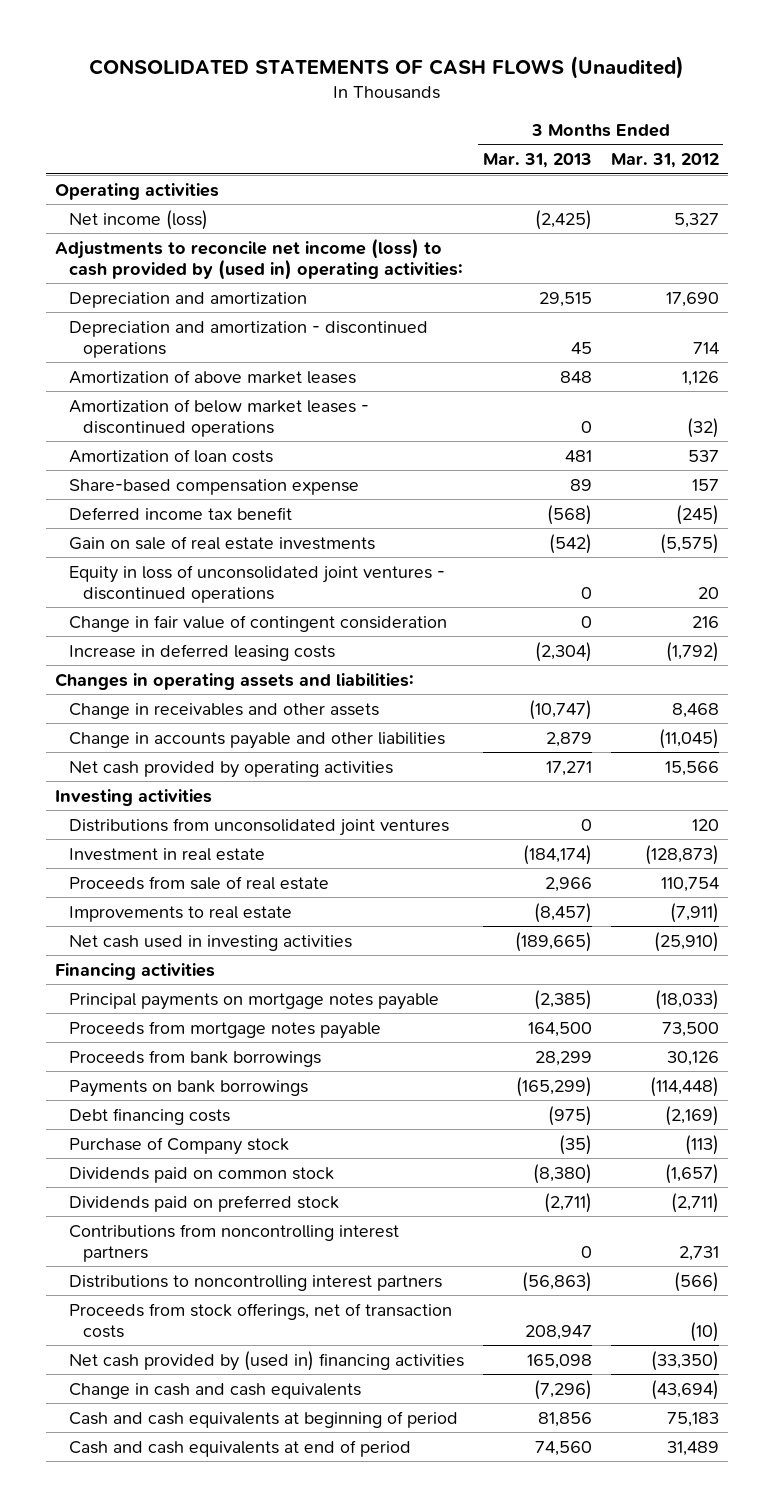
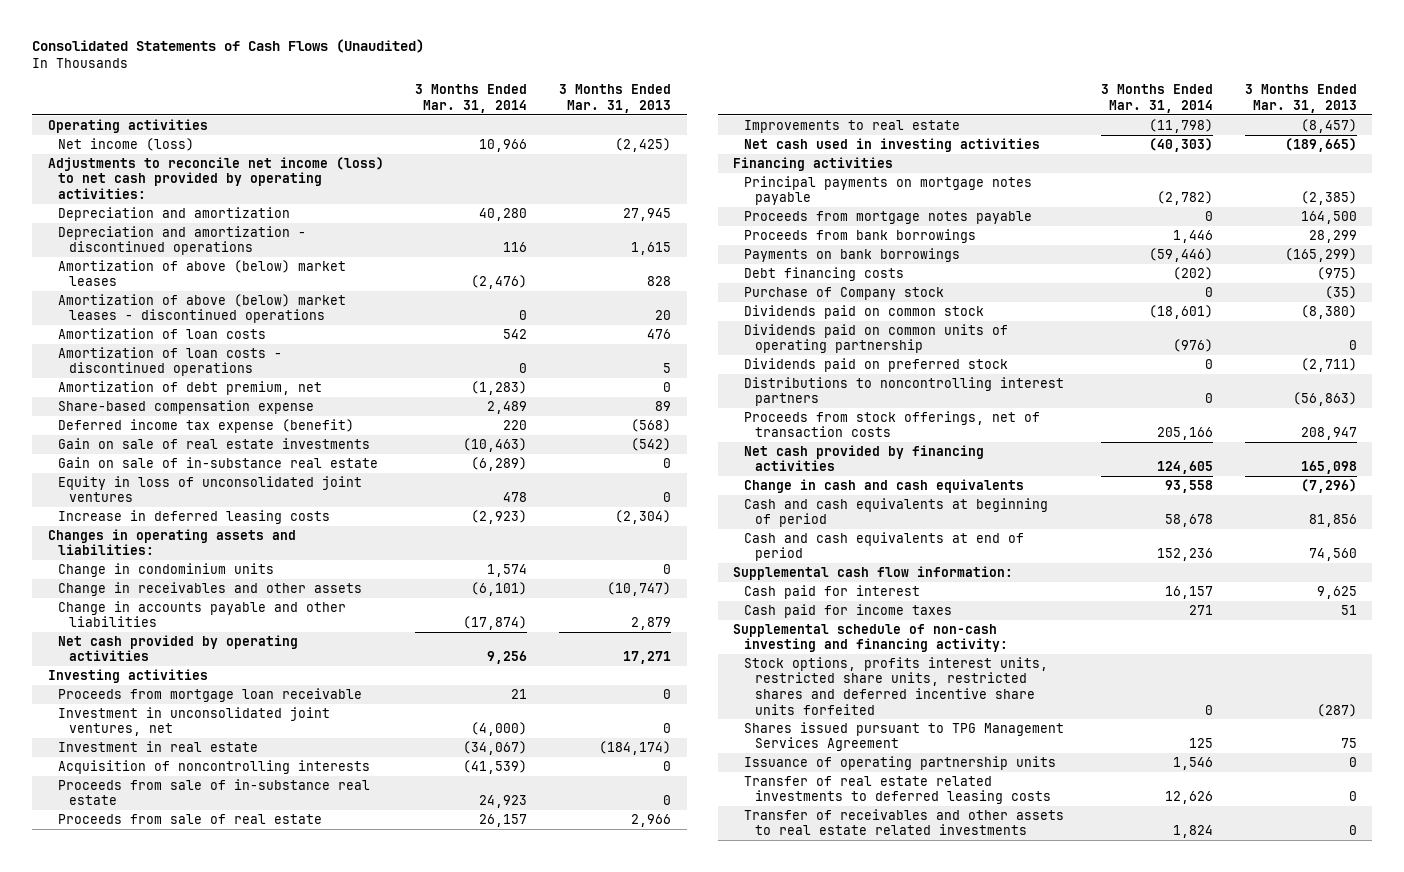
[89,55,685,79] CONSOLIDATED STATEMENTS OF CASH FLOWS (Unaudited) -> [31,39,424,54] Consolidated Statements of Cash Flows (Unaudited)
[610,153,719,169] Mar. 31, 2012 -> none
none -> [415,84,528,113] 3 Months Ended Mar. 31, 2014
[55,237,464,280] Adjustments to reconcile net income (loss) to cash provided by (used in) operating activities: -> [47,156,384,200] Adjustments to reconcile net income (loss) to net cash provided by operating activities:
[538,291,592,307] 29,515 -> [622,207,671,221] 27,945
[570,341,592,354] 45 -> [630,242,671,256] 1,615
[69,369,357,384] Amortization of above market leases -> [58,259,347,287] Amortization of above (below) market leases
[559,370,592,383] 848 -> [646,276,671,287] 828
[69,398,370,437] Amortization of below market leases - discontinued operations -> [58,293,347,324] Amortization of above (below) market leases - discontinued operations
[580,420,592,433] 0 -> [654,310,671,321] 20
[564,449,592,462] 481 -> [646,328,671,339] 476
none -> [58,346,283,377] Amortization of loan costs - discontinued operations
none -> [58,380,323,395] Amortization of debt premium, net
[69,506,293,520] Deferred income tax benefit -> [58,418,355,433] Deferred income tax expense (benefit)
[69,614,448,632] Change in fair value of contingent consideration -> none
none -> [58,456,379,468] Gain on sale of in-substance real estate
[69,564,446,603] Equity in loss of unconsolidated joint ventures - discontinued operations -> [58,475,363,503] Equity in loss of unconsolidated joint ventures
none -> [58,562,275,577] Change in condominium units
[69,817,450,836] Distributions from unconsolidated joint ventures -> none
none -> [58,687,363,702] Proceeds from mortgage loan receivable
none -> [58,706,331,737] Investment in unconsolidated joint ventures, net
none -> [58,759,371,774] Acquisition of noncontrolling interests
none -> [58,778,371,806] Proceeds from sale of in-substance real estate
none -> [744,323,1009,354] Dividends paid on common units of operating partnership
[69,1223,400,1262] Contributions from noncontrolling interest partners -> none
[69,1350,465,1371] Net cash provided by (used in) financing activities -> [744,444,985,472] Net cash provided by financing activities
none -> [733,565,1014,580] Supplemental cash flow information:
none -> [744,584,921,599] Cash paid for interest
none -> [744,603,953,618] Cash paid for income taxes
none -> [733,623,1009,653] Supplemental schedule of non-cash investing and financing activity:
none -> [744,656,1049,715] Stock options, profits interest units, restricted share units, restricted shares and deferred incentive share units forfeited
none -> [744,721,1065,752] Shares issued pursuant to TPG Management Services Agreement
none -> [744,755,1057,770] Issuance of operating partnership units
none -> [744,775,1051,805] Transfer of real estate related investments to deferred leasing costs
none -> [744,808,1065,836] Transfer of receivables and other assets to real estate related investments

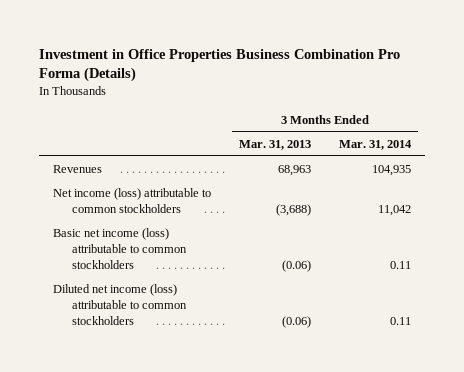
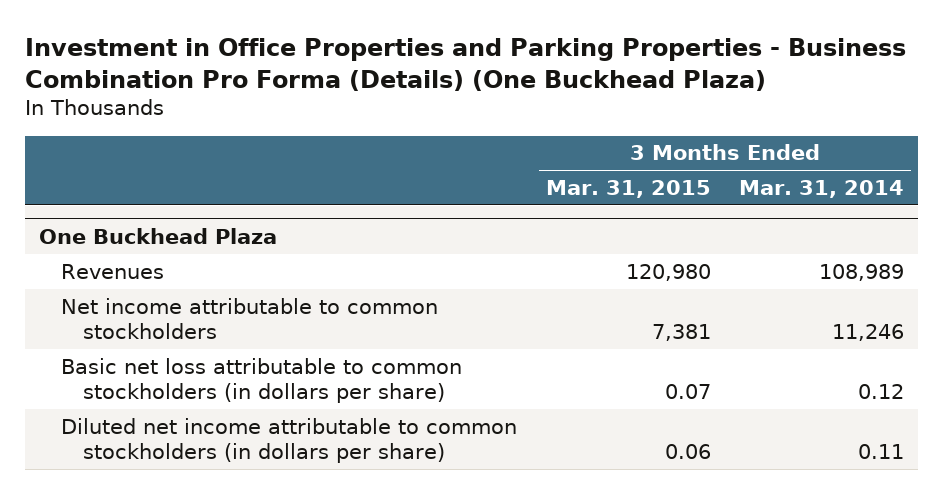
[39,48,401,83] Investment in Office Properties Business Combination Pro Forma (Details) -> [24,38,906,91] Investment in Office Properties and Parking Properties - Business Combination Pro Forma (Details) (One Buckhead Plaza)
[239,139,312,150] Mar. 31, 2013 -> none
none -> [545,179,711,198] Mar. 31, 2015
none -> [39,227,278,244] One Buckhead Plaza
[372,164,412,176] 104,935 -> [819,263,905,281] 108,989
[53,187,212,214] Net income (loss) attributable to common stockholders -> [61,297,439,340] Net income attributable to common stockholders
[378,205,412,217] 11,042 -> [832,324,905,342] 11,246
[53,227,188,270] Basic net income (loss) attributable to common stockholders -> [61,357,463,404] Basic net loss attributable to common stockholders (in dollars per share)
[390,261,412,270] 0.11 -> [858,384,905,400] 0.12
[53,283,188,326] Diluted net income (loss) attributable to common stockholders -> [61,417,518,464] Diluted net income attributable to common stockholders (in dollars per share)

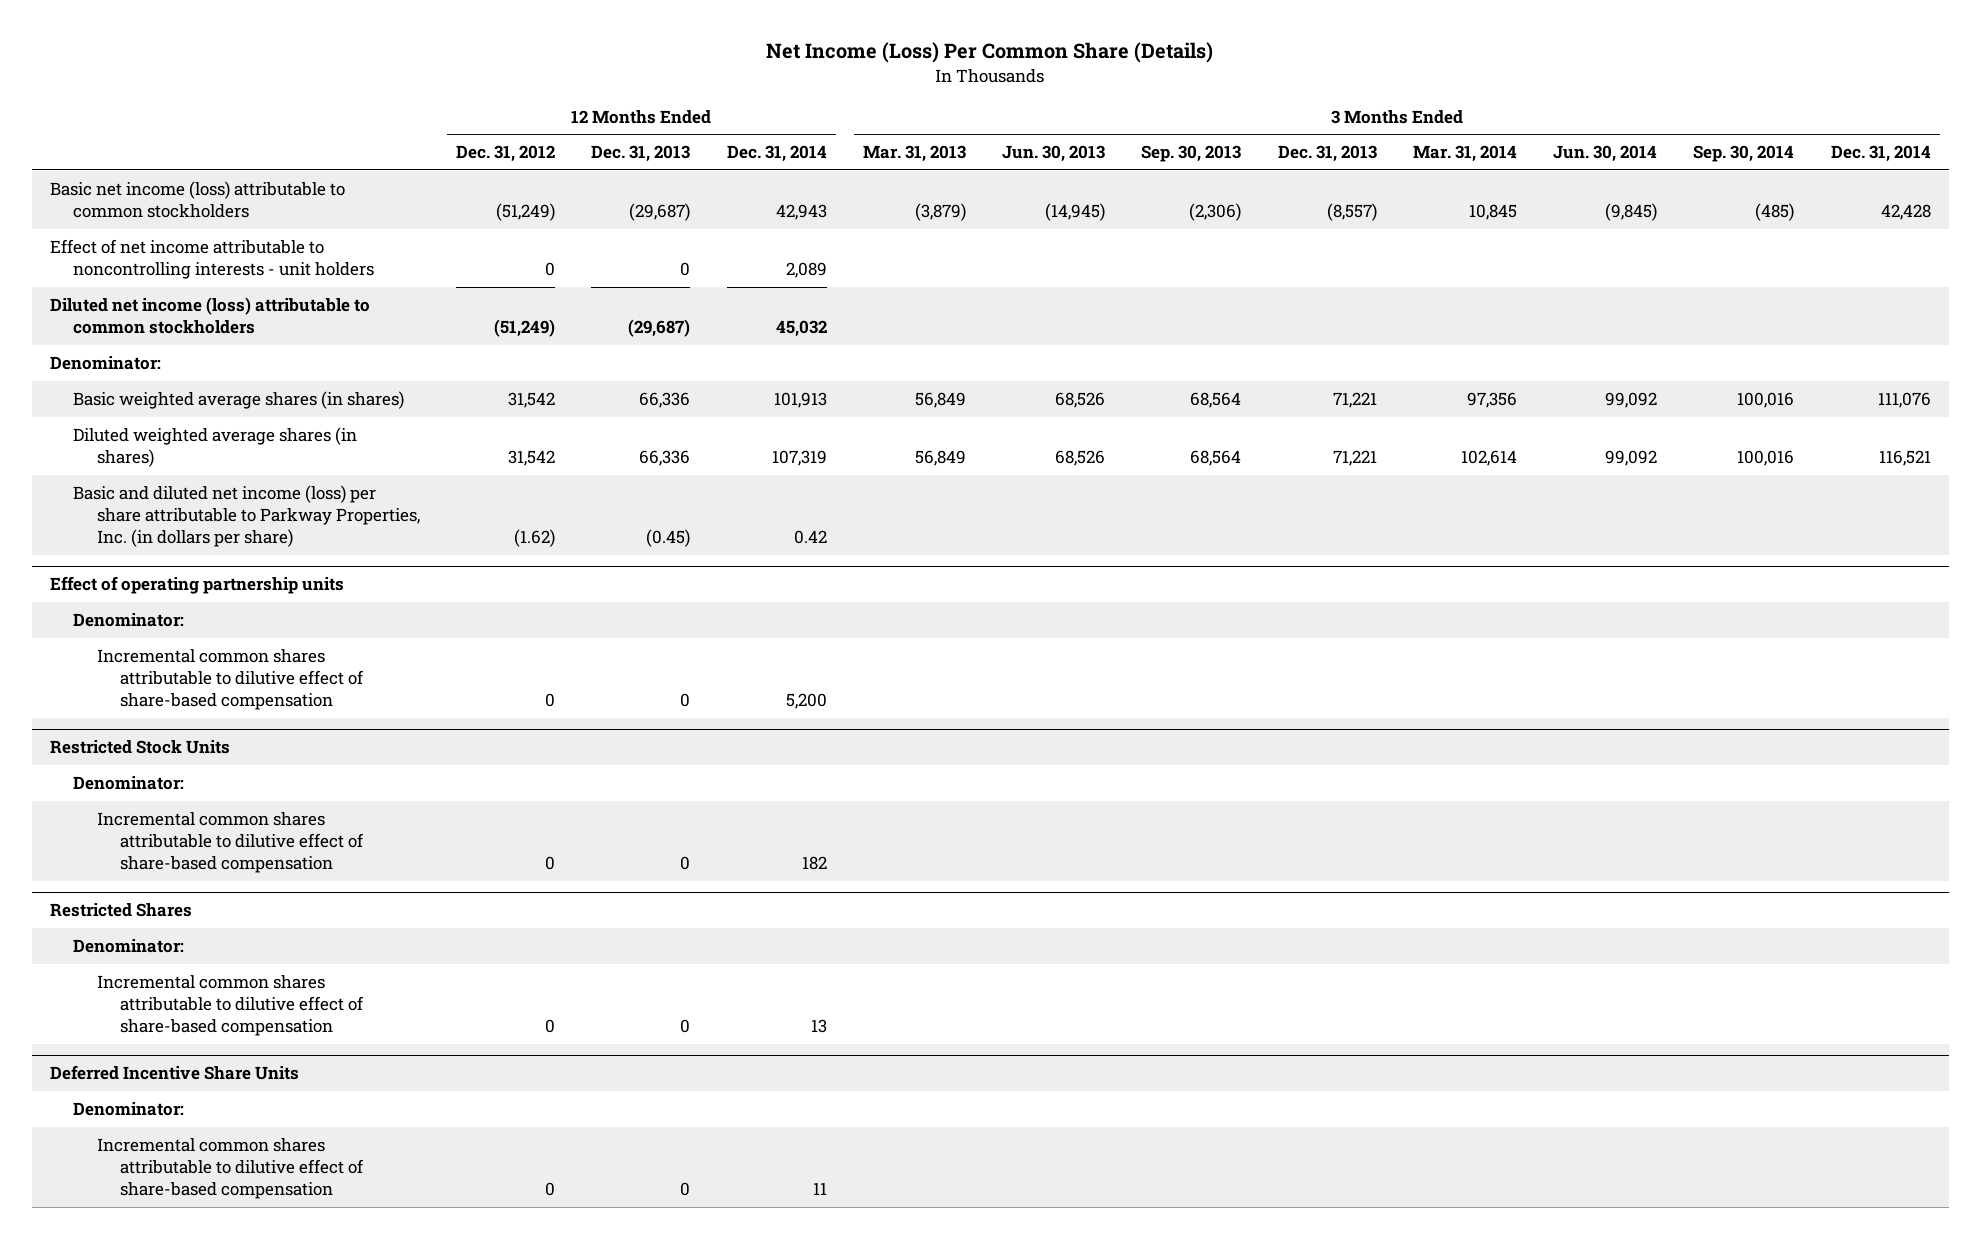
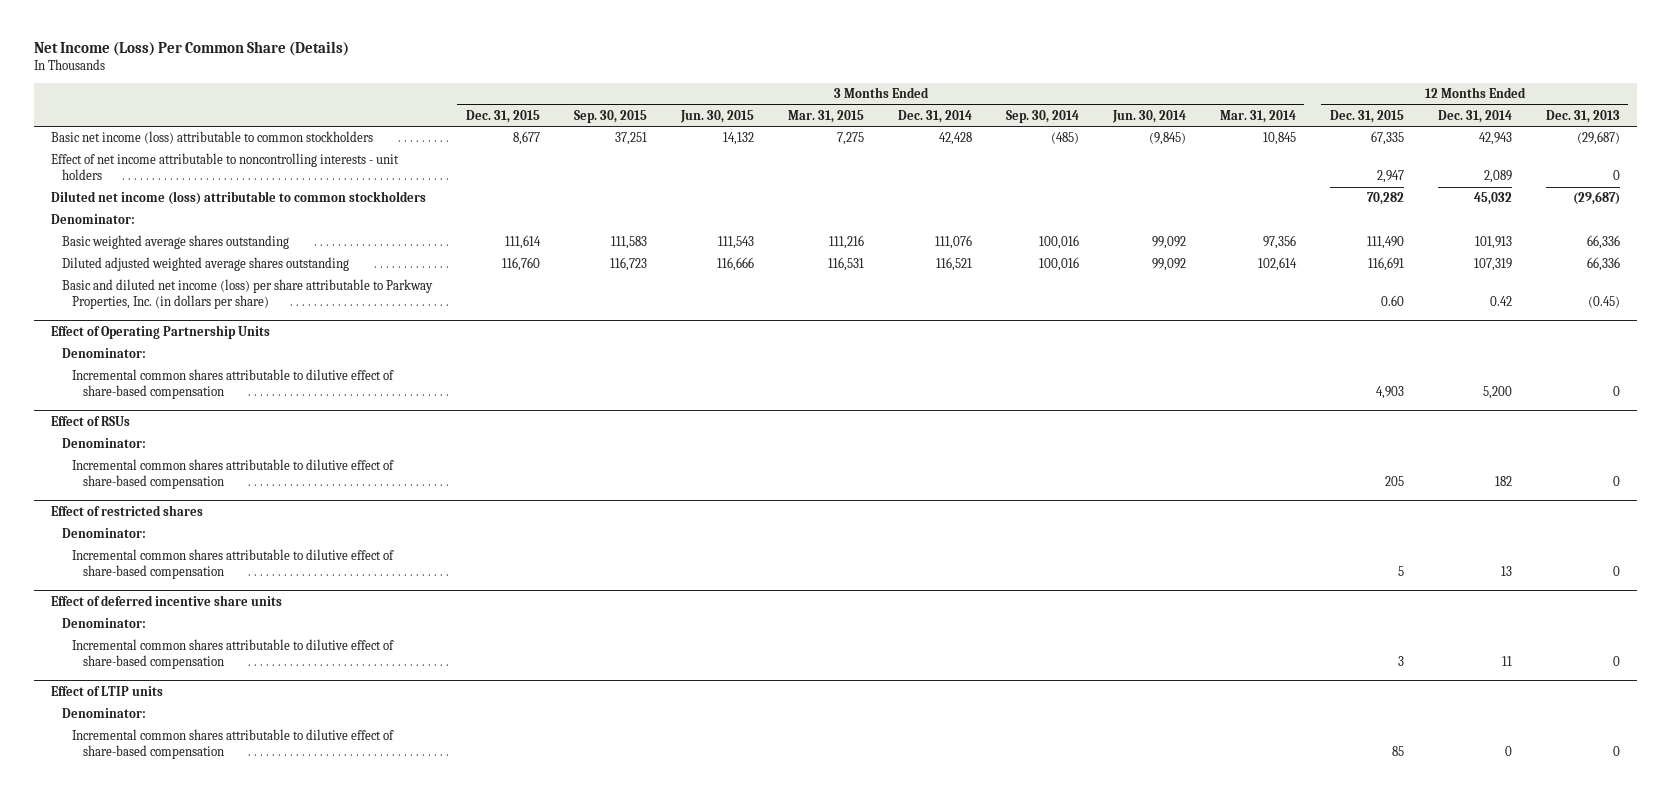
[456,145,556,163] Dec. 31, 2012 -> none
[862,145,966,163] Mar. 31, 2013 -> none
[1002,145,1106,163] Jun. 30, 2013 -> none
[1141,145,1242,163] Sep. 30, 2013 -> none
[1277,145,1377,163] Dec. 31, 2013 -> none
none -> [465,109,540,123] Dec. 31, 2015
none -> [573,109,647,123] Sep. 30, 2015
none -> [679,109,754,123] Jun. 30, 2015
none -> [787,109,864,123] Mar. 31, 2015
none -> [1329,109,1404,123] Dec. 31, 2015
[73,390,405,409] Basic weighted average shares (in shares) -> [61,235,289,250] Basic weighted average shares outstanding
[73,426,358,468] Diluted weighted average shares (in shares) -> [61,257,349,272] Diluted adjusted weighted average shares outstanding
[49,576,344,595] Effect of operating partnership units -> [50,325,270,340] Effect of Operating Partnership Units
[49,740,230,755] Restricted Stock Units -> [50,416,130,427] Effect of RSUs
[49,903,192,918] Restricted Shares -> [50,505,203,517] Effect of restricted shares
[49,1065,299,1081] Deferred Incentive Share Units -> [50,595,282,607] Effect of deferred incentive share units
none -> [50,686,163,697] Effect of LTIP units
none -> [61,708,146,719] Denominator:
none -> [72,729,395,760] Incremental common shares attributable to dilutive effect of share-based compensation

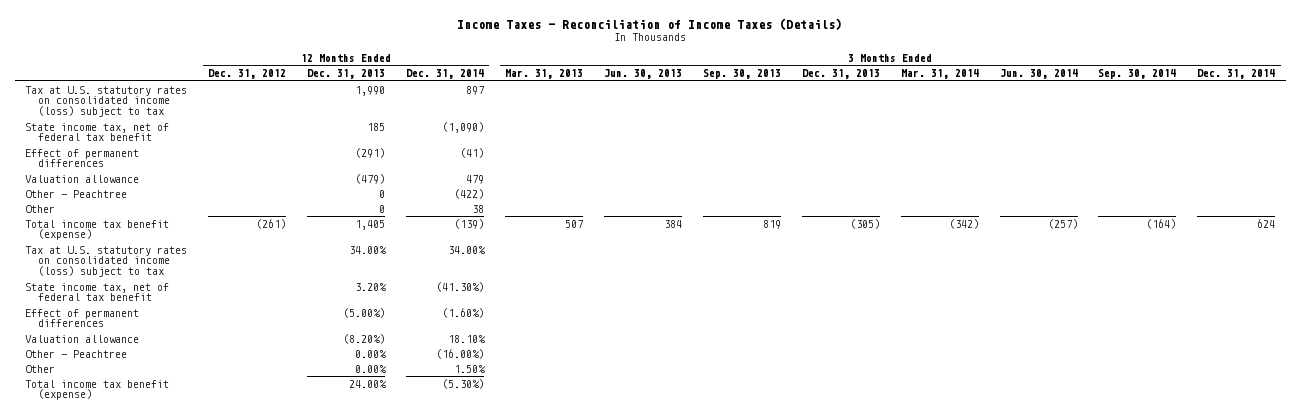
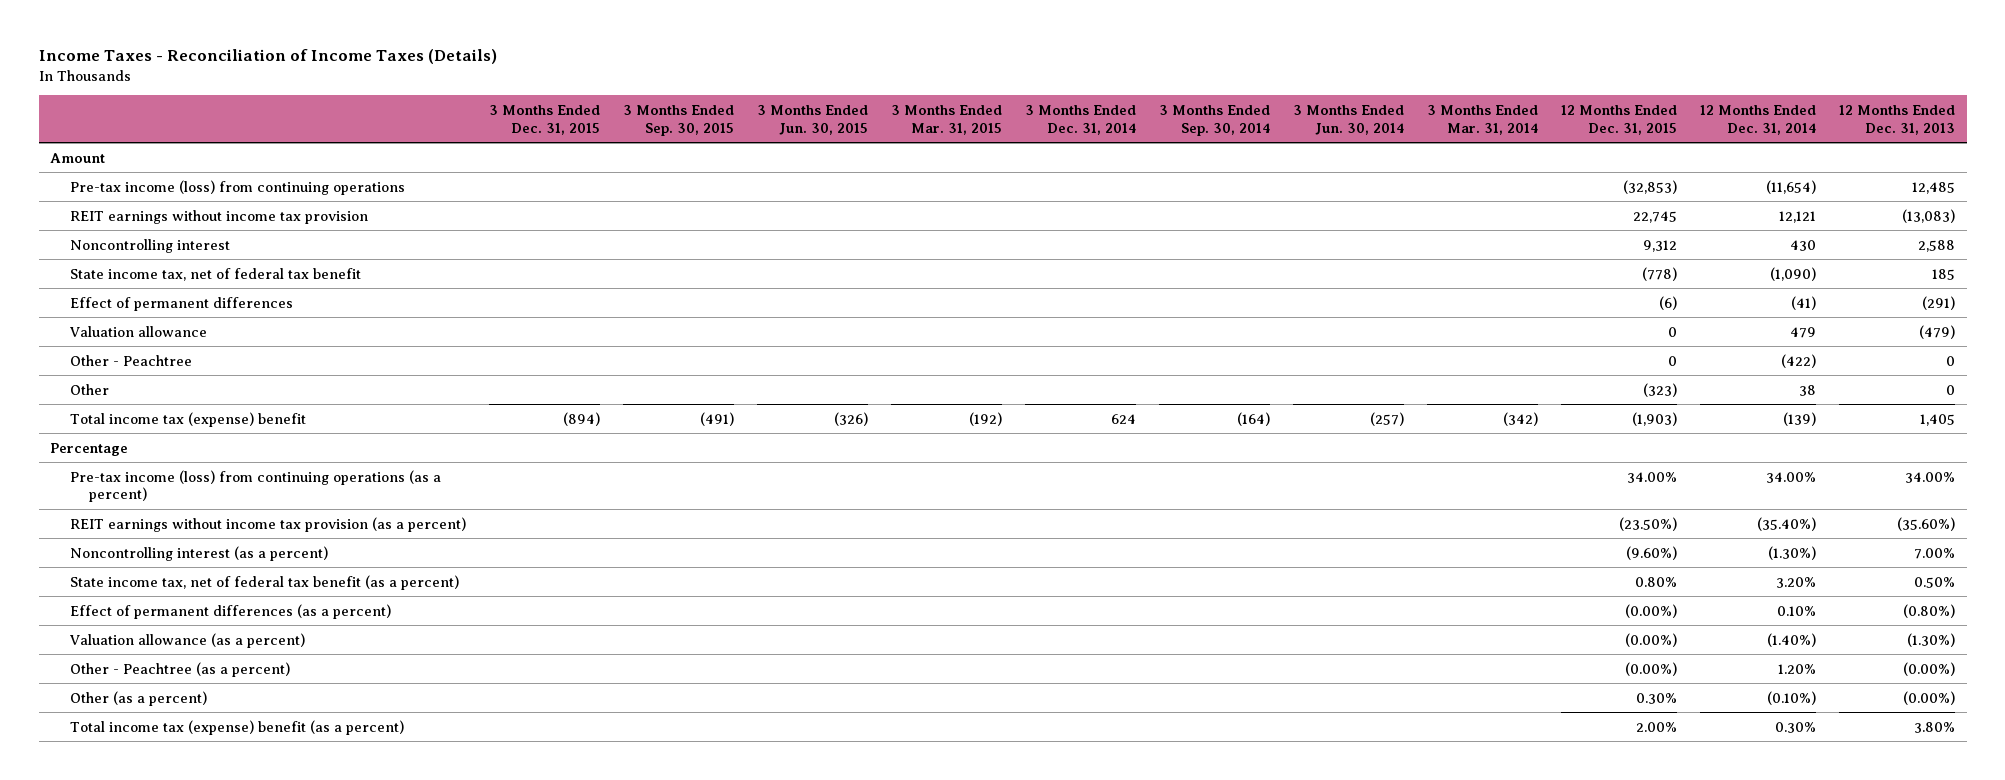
[208,69,287,80] Dec. 31, 2012 -> none
[505,69,584,80] Mar. 31, 2013 -> none
[603,69,682,80] Jun. 30, 2013 -> none
[702,69,781,80] Sep. 30, 2013 -> none
[801,69,880,80] Dec. 31, 2013 -> none
none -> [488,104,600,135] 3 Months Ended Dec. 31, 2015
none -> [622,104,734,136] 3 Months Ended Sep. 30, 2015
none -> [756,104,868,135] 3 Months Ended Jun. 30, 2015
none -> [890,104,1002,135] 3 Months Ended Mar. 31, 2015
none -> [1560,104,1677,135] 12 Months Ended Dec. 31, 2015
[25,85,188,118] Tax at U.S. statutory rates on consolidated income (loss) subject to tax -> none
none -> [50,152,106,163] Amount
none -> [69,179,405,195] Pre-tax income (loss) from continuing operations
none -> [69,209,368,224] REIT earnings without income tax provision
none -> [69,238,230,253] Noncontrolling interest
[25,219,170,241] Total income tax benefit (expense) -> [69,411,306,427] Total income tax (expense) benefit
none -> [50,442,129,456] Percentage
[25,245,188,278] Tax at U.S. statutory rates on consolidated income (loss) subject to tax -> [69,469,441,503] Pre-tax income (loss) from continuing operations (as a percent)
none -> [69,516,466,532] REIT earnings without income tax provision (as a percent)
none -> [69,545,328,561] Noncontrolling interest (as a percent)
[25,282,170,302] State income tax, net of federal tax benefit -> [69,574,459,590] State income tax, net of federal tax benefit (as a percent)
[355,282,388,291] 3.20% -> [1914,576,1956,588] 0.50%
[436,281,485,292] (41.30%) -> [1775,576,1816,588] 3.20%
[25,308,140,328] Effect of permanent differences -> [69,603,391,619] Effect of permanent differences (as a percent)
[343,307,386,318] (5.00%) -> [1903,603,1956,618] (0.80%)
[442,307,485,318] (1.60%) -> [1776,605,1816,616] 0.10%
[25,334,140,343] Valuation allowance -> [68,632,305,648] Valuation allowance (as a percent)
[343,333,386,344] (8.20%) -> [1907,632,1956,647] (1.30%)
[448,334,487,343] 18.10% -> [1766,632,1816,647] (1.40%)
[25,349,128,358] Other - Peachtree -> [69,661,290,677] Other - Peachtree (as a percent)
[355,349,388,358] 0.00% -> [1903,661,1956,676] (0.00%)
[436,348,485,359] (16.00%) -> [1777,663,1816,674] 1.20%
[25,364,56,373] Other -> [69,690,207,706] Other (as a percent)
[355,364,388,373] 0.00% -> [1903,690,1956,705] (0.00%)
[454,364,487,373] 1.50% -> [1766,690,1816,705] (0.10%)
[25,379,170,401] Total income tax benefit (expense) -> [69,719,404,735] Total income tax (expense) benefit (as a percent)
[349,379,388,388] 24.00% -> [1914,721,1956,733] 3.80%
[442,378,485,389] (5.30%) -> [1774,721,1816,733] 0.30%

